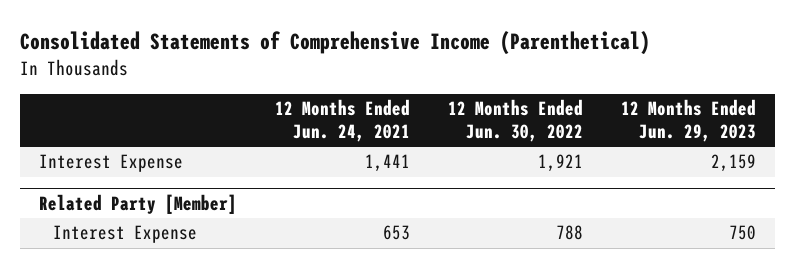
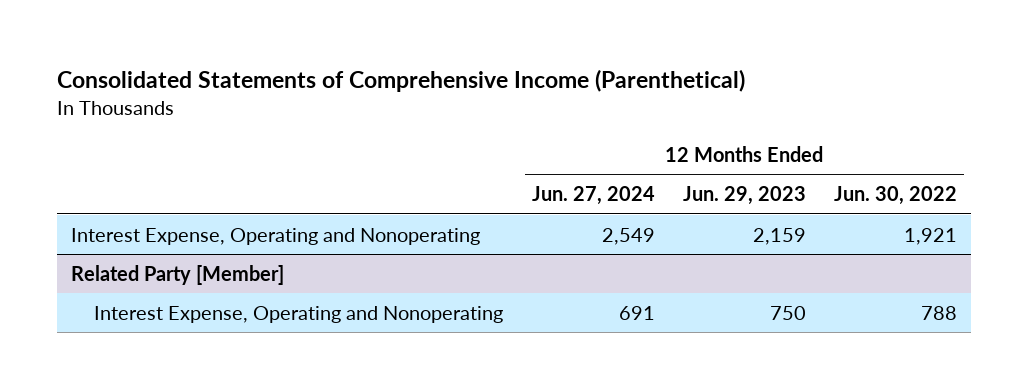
[274,99,410,143] 12 Months Ended Jun. 24, 2021 -> none
none -> [531,186,655,206] Jun. 27, 2024
[38,154,183,173] Interest Expense -> [70,227,480,245] Interest Expense, Operating and Nonoperating
[53,225,198,244] Interest Expense -> [94,305,504,323] Interest Expense, Operating and Nonoperating

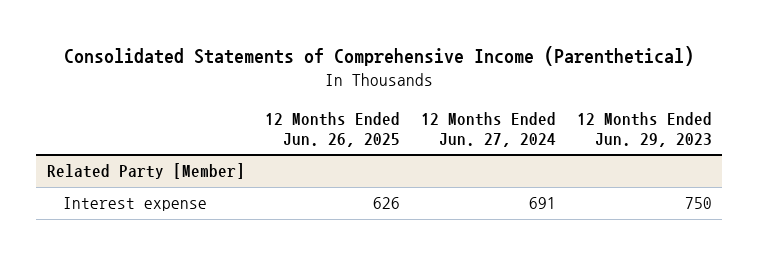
[834,186,958,206] Jun. 30, 2022 -> none
none -> [265,111,401,147] 12 Months Ended Jun. 26, 2025
[70,227,480,245] Interest Expense, Operating and Nonoperating -> none
[94,305,504,323] Interest Expense, Operating and Nonoperating -> [63,197,208,212] Interest expense

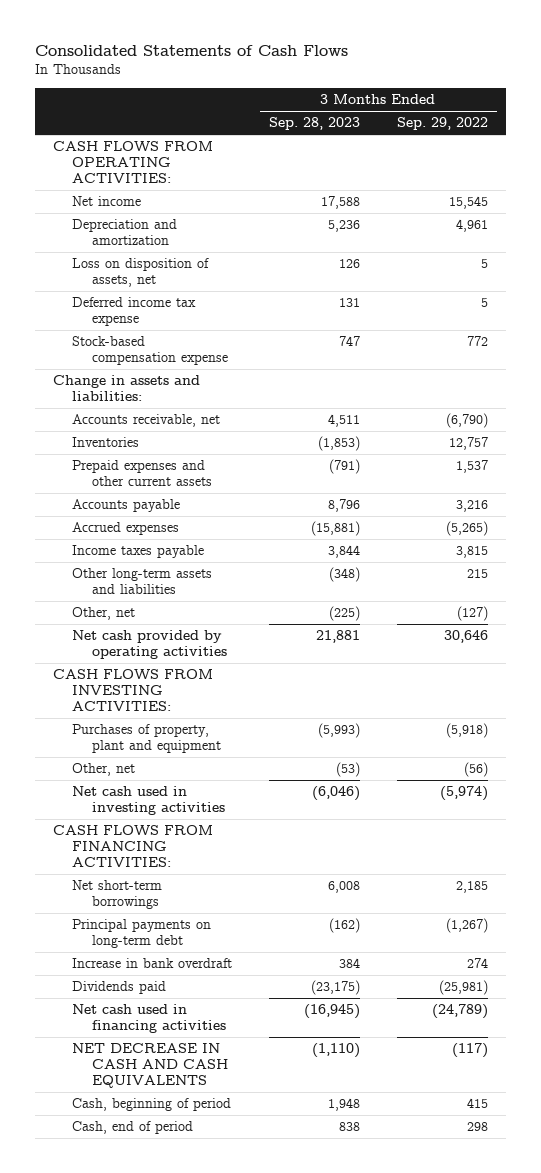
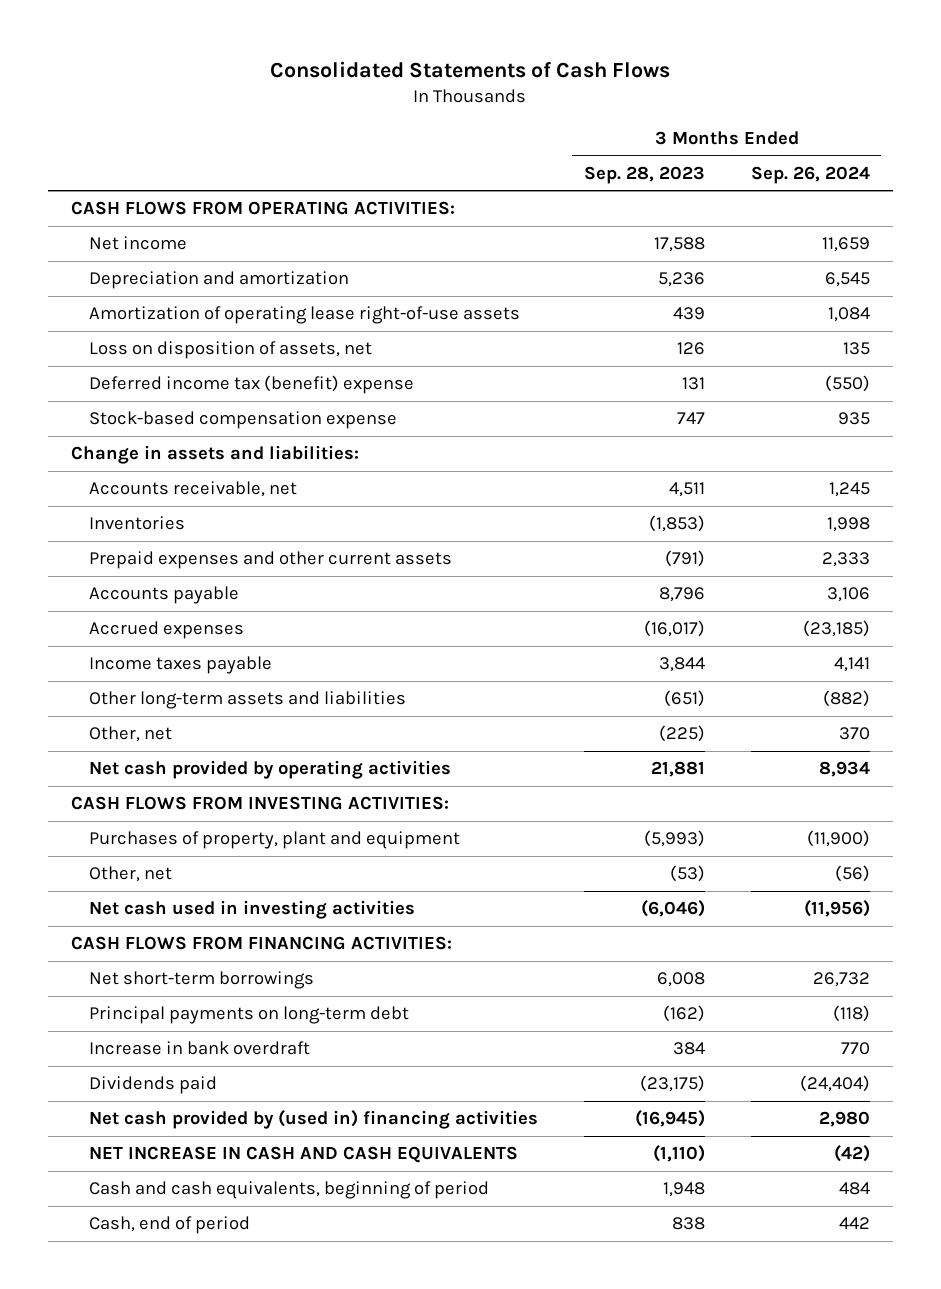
[396,117,488,131] Sep. 29, 2022 -> none
none -> [750,165,870,184] Sep. 26, 2024
none -> [88,306,520,325] Amortization of operating lease right-of-use assets
[72,297,197,327] Deferred income tax expense -> [88,375,414,395] Deferred income tax (benefit) expense
[311,521,361,537] (15,881) -> [643,620,705,638] (16,017)
[329,567,361,583] (348) -> [663,690,705,708] (651)
[72,1004,226,1034] Net cash used in financing activities -> [88,1110,538,1130] Net cash provided by (used in) financing activities
[72,1043,228,1089] NET DECREASE IN CASH AND CASH EQUIVALENTS -> [88,1146,518,1164] NET INCREASE IN CASH AND CASH EQUIVALENTS
[72,1098,232,1112] Cash, beginning of period -> [88,1181,489,1200] Cash and cash equivalents, beginning of period

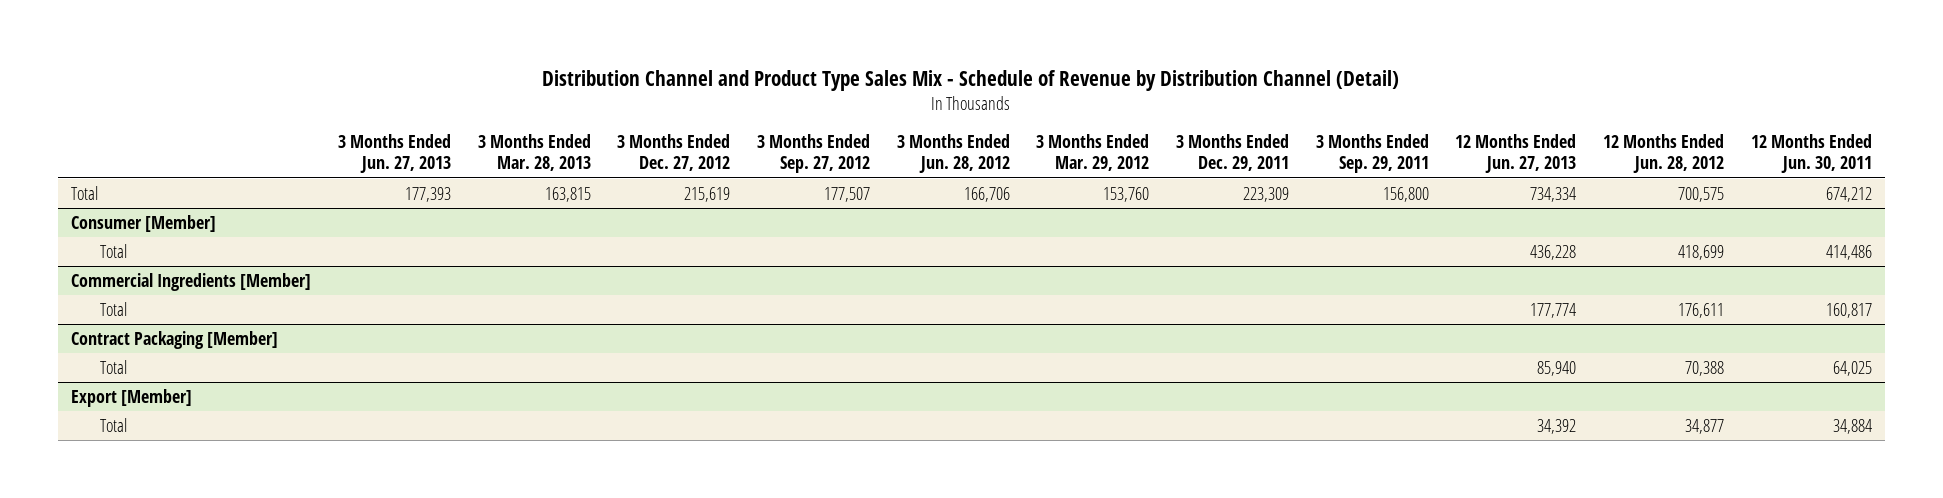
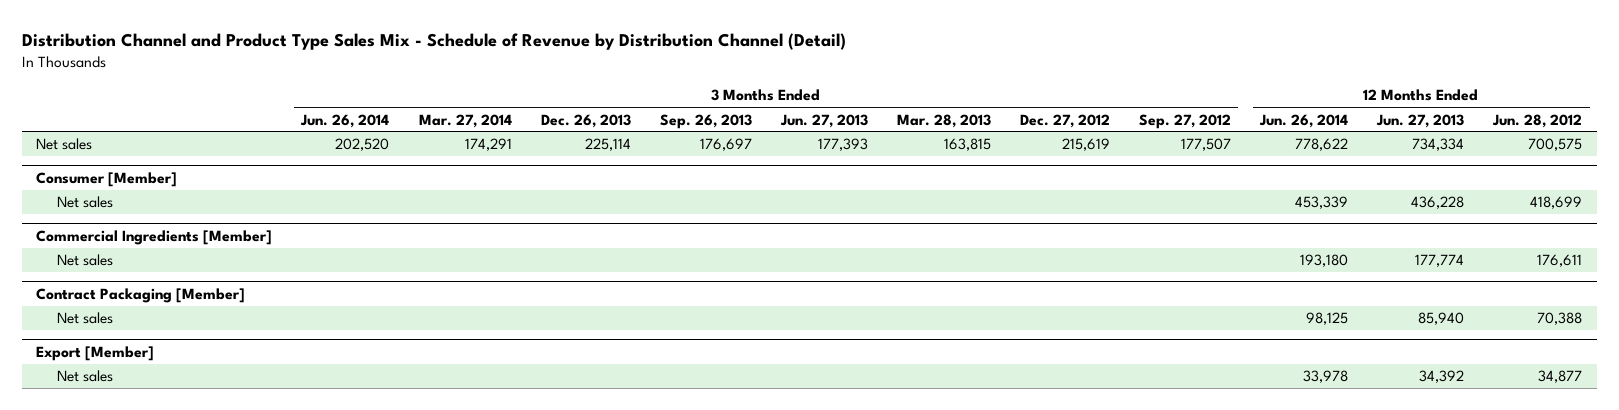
[896,134,1010,174] 3 Months Ended Jun. 28, 2012 -> none
[1036,134,1150,172] 3 Months Ended Mar. 29, 2012 -> none
[1175,134,1289,172] 3 Months Ended Dec. 29, 2011 -> none
[1315,134,1429,174] 3 Months Ended Sep. 29, 2011 -> none
[1750,134,1872,174] 12 Months Ended Jun. 30, 2011 -> none
none -> [300,113,390,128] Jun. 26, 2014
none -> [418,113,512,128] Mar. 27, 2014
none -> [540,113,631,128] Dec. 26, 2013
none -> [659,113,752,129] Sep. 26, 2013
none -> [1259,113,1349,128] Jun. 26, 2014
[71,186,99,201] Total -> [36,138,93,151] Net sales
[99,244,127,259] Total -> [57,196,114,209] Net sales
[99,302,127,317] Total -> [57,254,114,267] Net sales
[99,360,127,375] Total -> [57,312,114,325] Net sales
[99,418,127,433] Total -> [57,370,114,383] Net sales

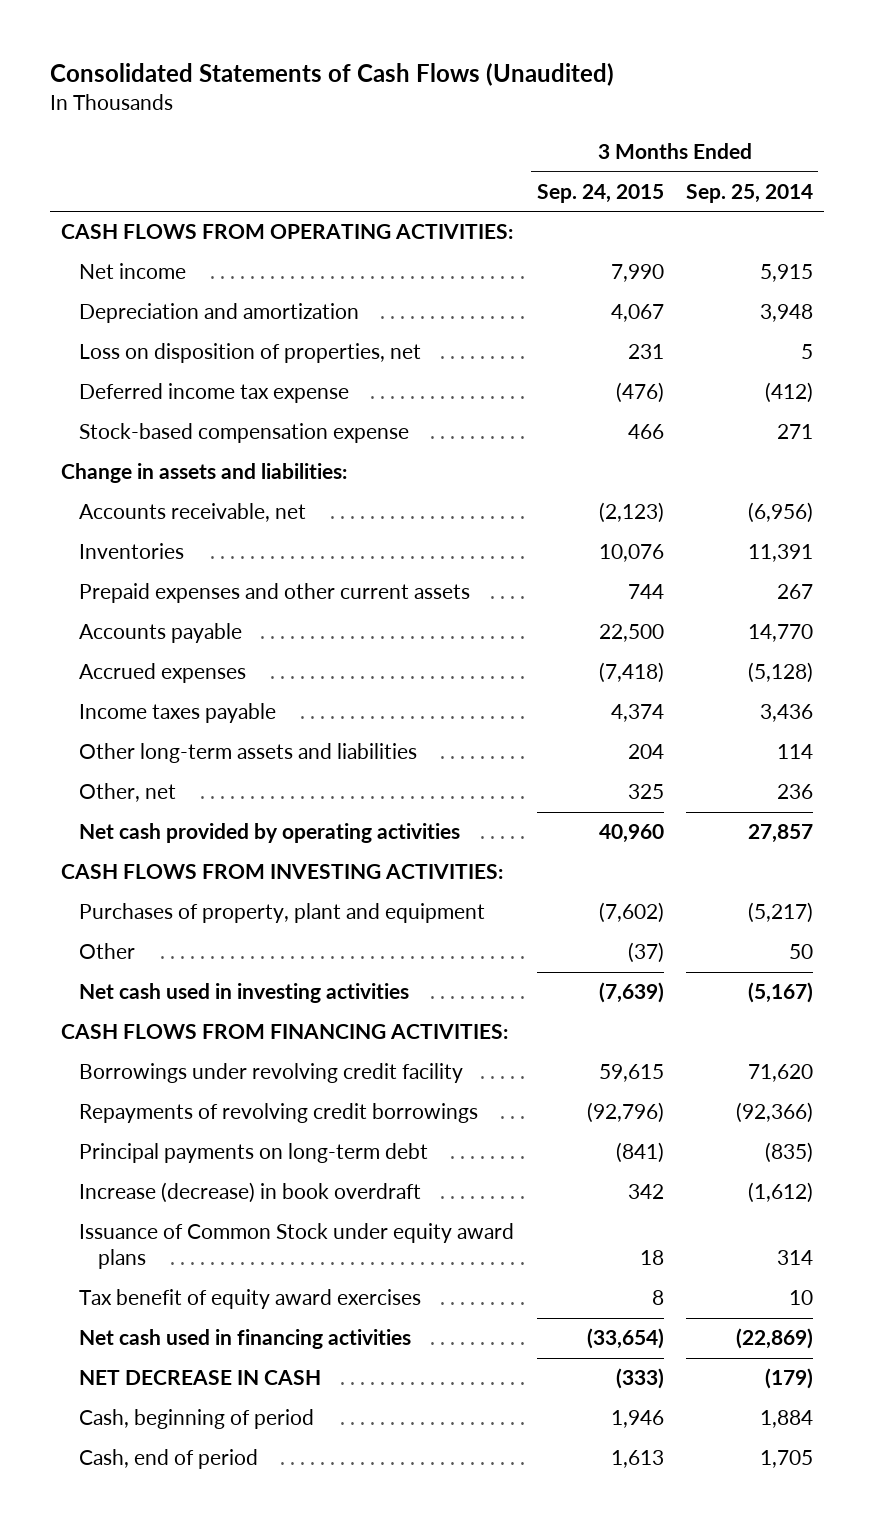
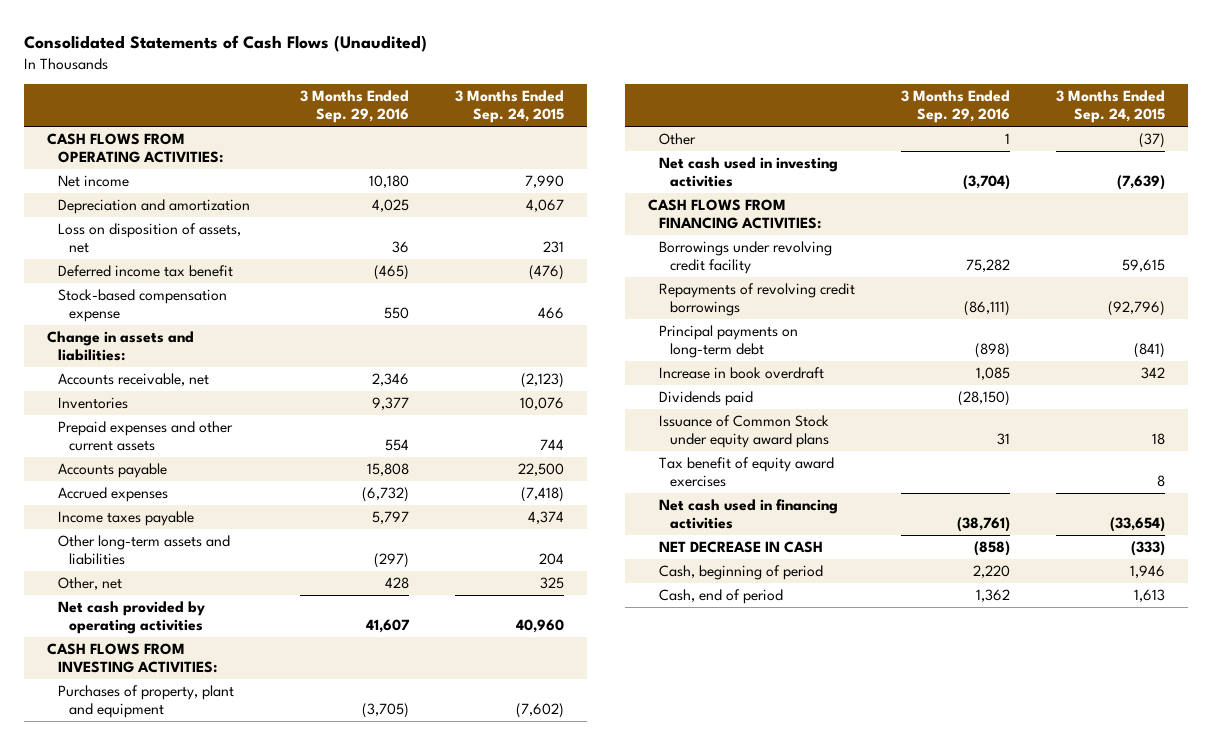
[685,183,813,203] Sep. 25, 2014 -> none
none -> [299,90,409,124] 3 Months Ended Sep. 29, 2016
[79,343,422,364] Loss on disposition of properties, net -> [57,223,241,254] Loss on disposition of assets, net
[79,383,350,404] Deferred income tax expense -> [57,265,233,278] Deferred income tax benefit
[79,1182,422,1204] Increase (decrease) in book overdraft -> [659,367,825,380] Increase in book overdraft
none -> [659,391,754,407] Dividends paid

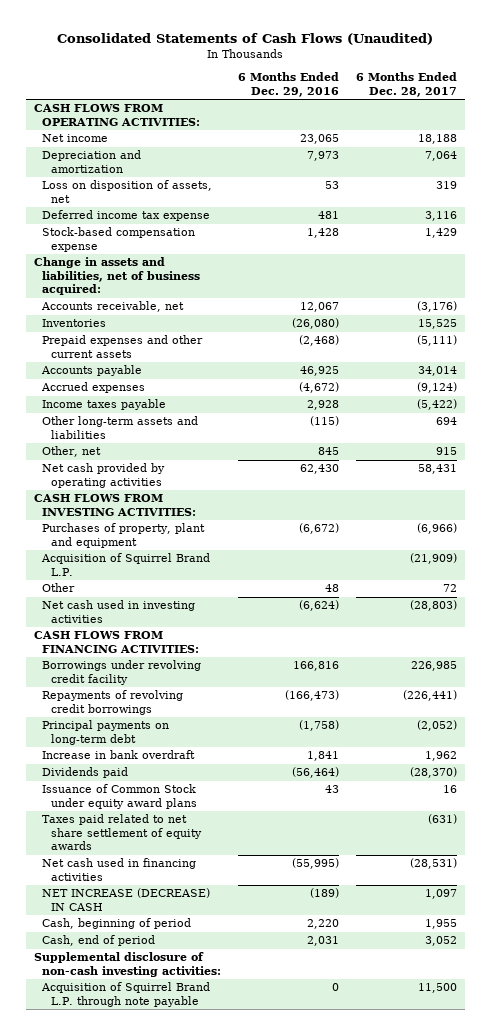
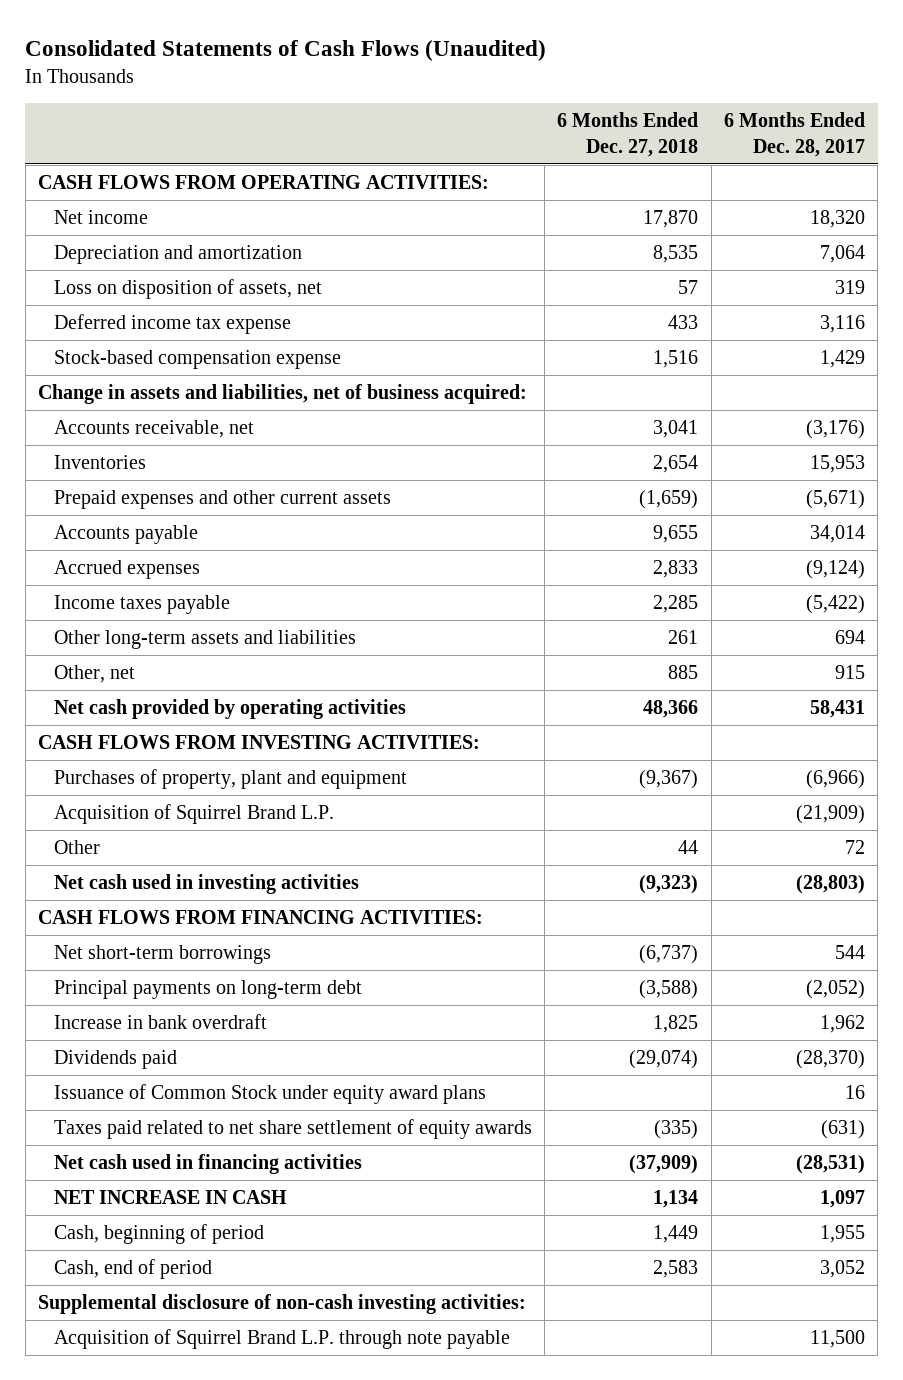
[238,72,340,97] 6 Months Ended Dec. 29, 2016 -> none
none -> [557,112,699,157] 6 Months Ended Dec. 27, 2018
[417,134,457,145] 18,188 -> [809,210,865,229] 18,320
[417,319,457,330] 15,525 -> [809,455,865,474] 15,953
[416,335,457,347] (5,111) -> [805,490,865,510] (5,671)
[42,660,202,685] Borrowings under revolving credit facility -> none
[42,690,184,715] Repayments of revolving credit borrowings -> none
none -> [53,945,271,965] Net short-term borrowings
[42,888,211,911] NET INCREASE (DECREASE) IN CASH -> [53,1190,287,1205] NET INCREASE IN CASH

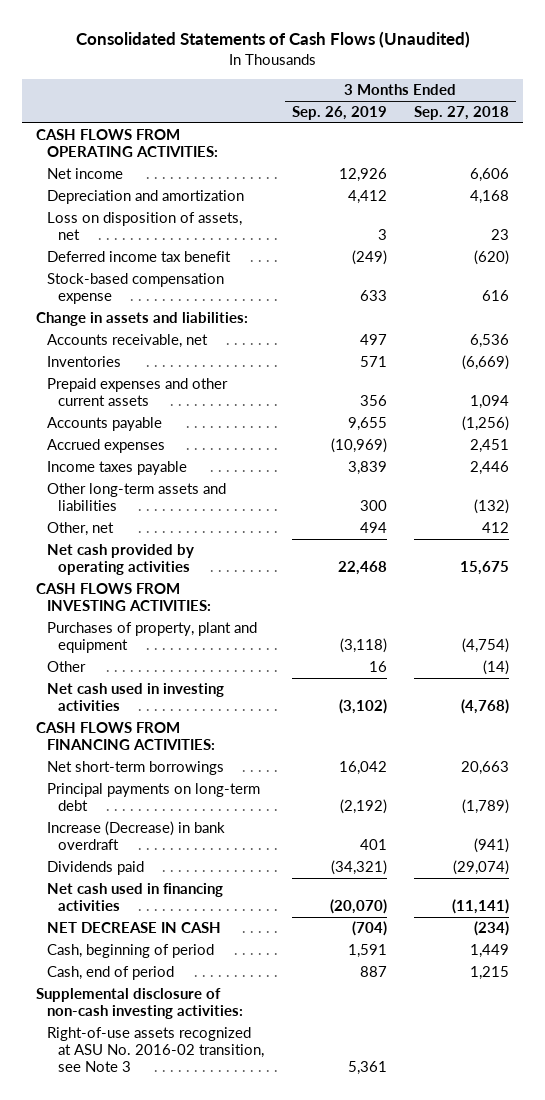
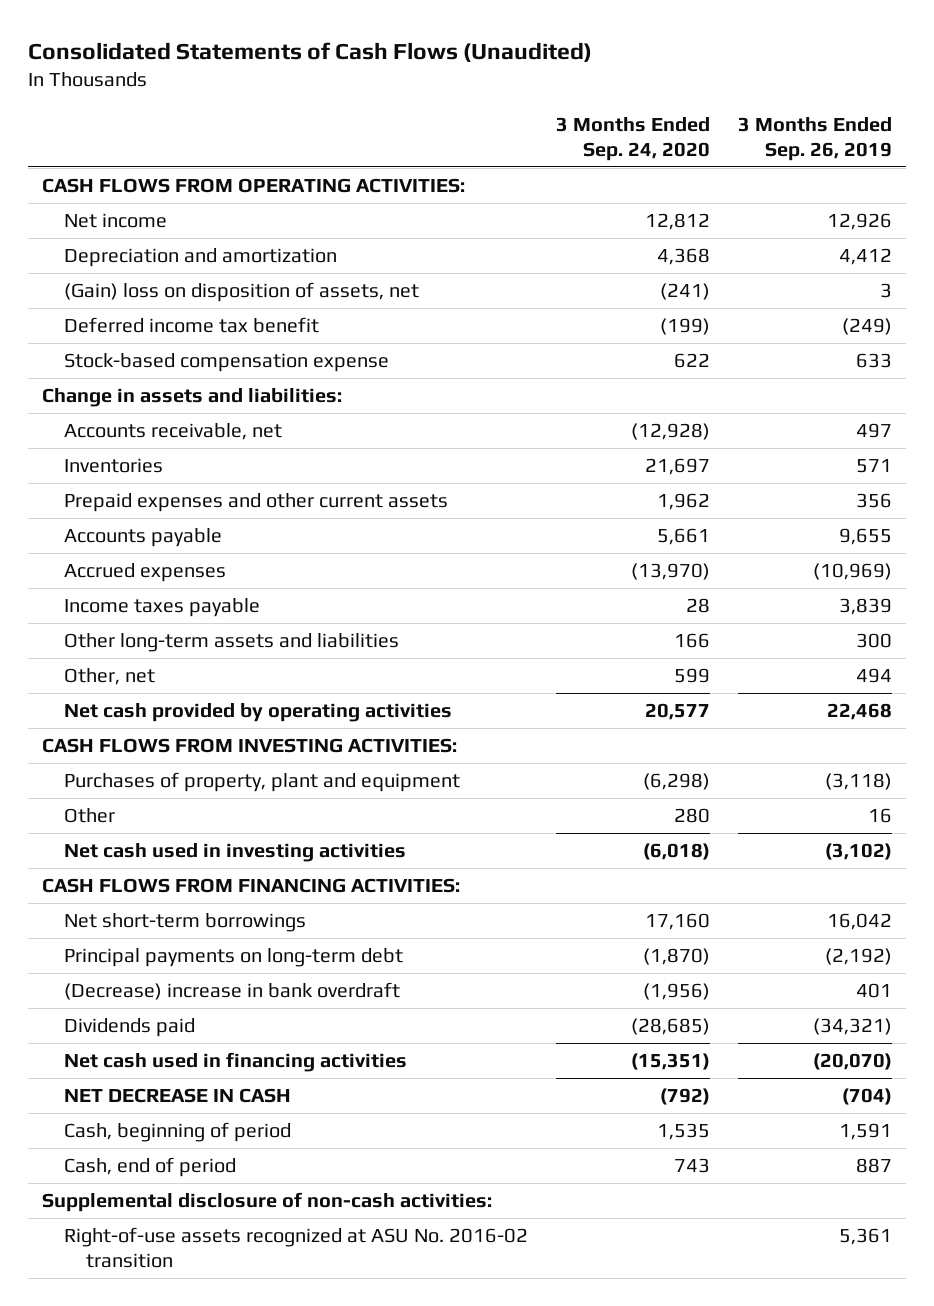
[414,106,510,121] Sep. 27, 2018 -> none
none -> [555,116,710,161] 3 Months Ended Sep. 24, 2020
[47,212,243,241] Loss on disposition of assets, net -> [63,282,419,303] (Gain) loss on disposition of assets, net
[47,821,226,851] Increase (Decrease) in bank overdraft -> [63,982,400,1001] (Decrease) increase in bank overdraft
[35,988,244,1020] Supplemental disclosure of non-cash investing activities: -> [42,1192,493,1213] Supplemental disclosure of non-cash activities:
[47,1027,265,1073] Right-of-use assets recognized at ASU No. 2016-02 transition, see Note 3 -> [63,1227,528,1269] Right-of-use assets recognized at ASU No. 2016-02 transition

